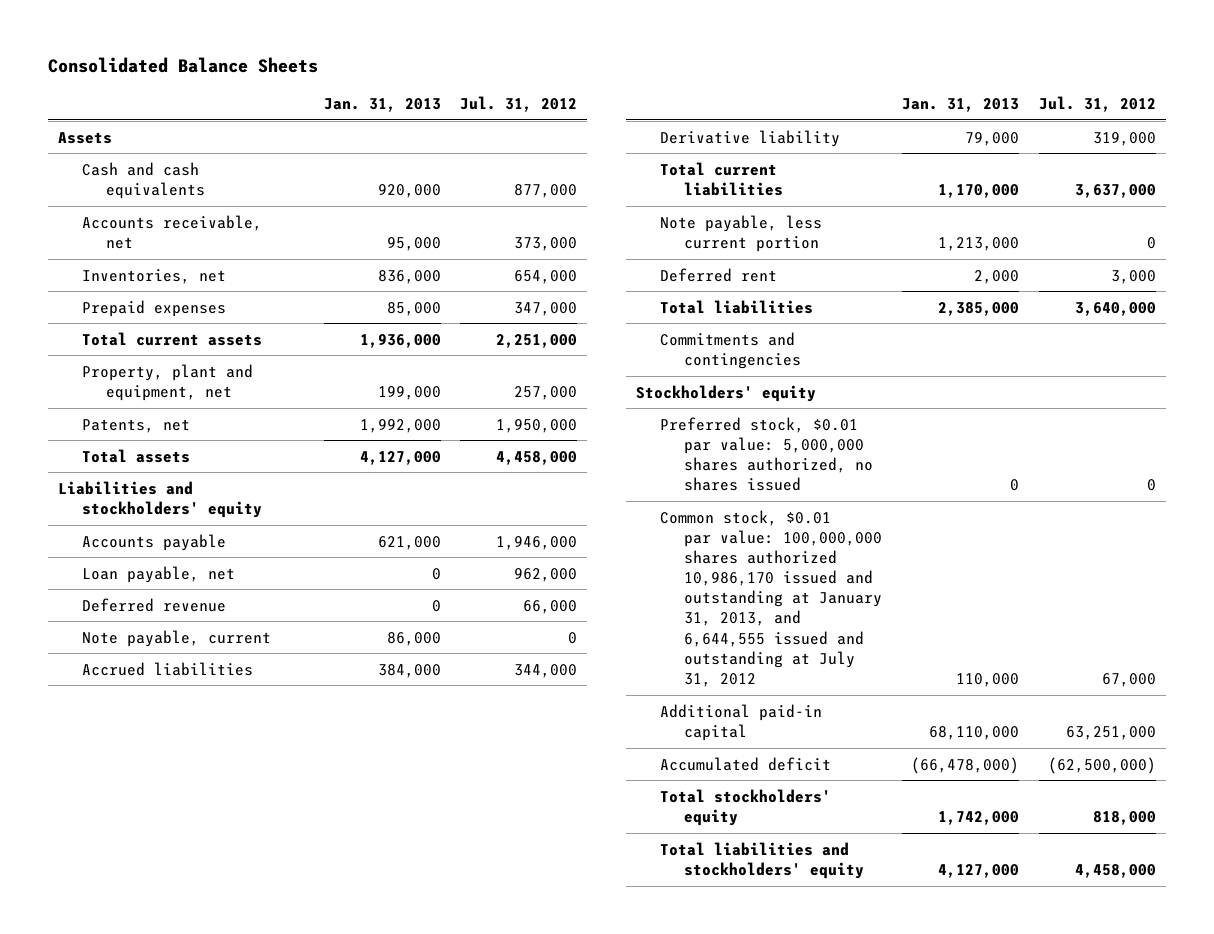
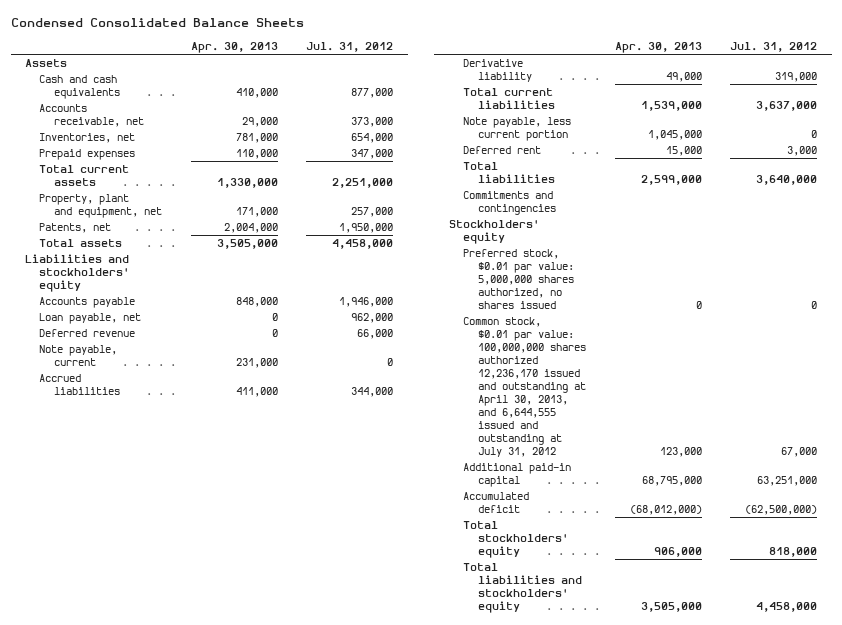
[47,57,318,74] Consolidated Balance Sheets -> [10,18,304,28] Condensed Consolidated Balance Sheets
[323,98,441,113] Jan. 31, 2013 -> none
none -> [190,41,278,53] Apr. 30, 2013
[660,509,883,687] Common stock, $0.01 par value: 100,000,000 shares authorized 10,986,170 issued and outstanding at January 31, 2013, and 6,644,555 issued and outstanding at July 31, 2012 -> [463,317,586,458] Common stock, $0.01 par value: 100,000,000 shares authorized 12,236,170 issued and outstanding at April 30, 2013, and 6,644,555 issued and outstanding at July 31, 2012

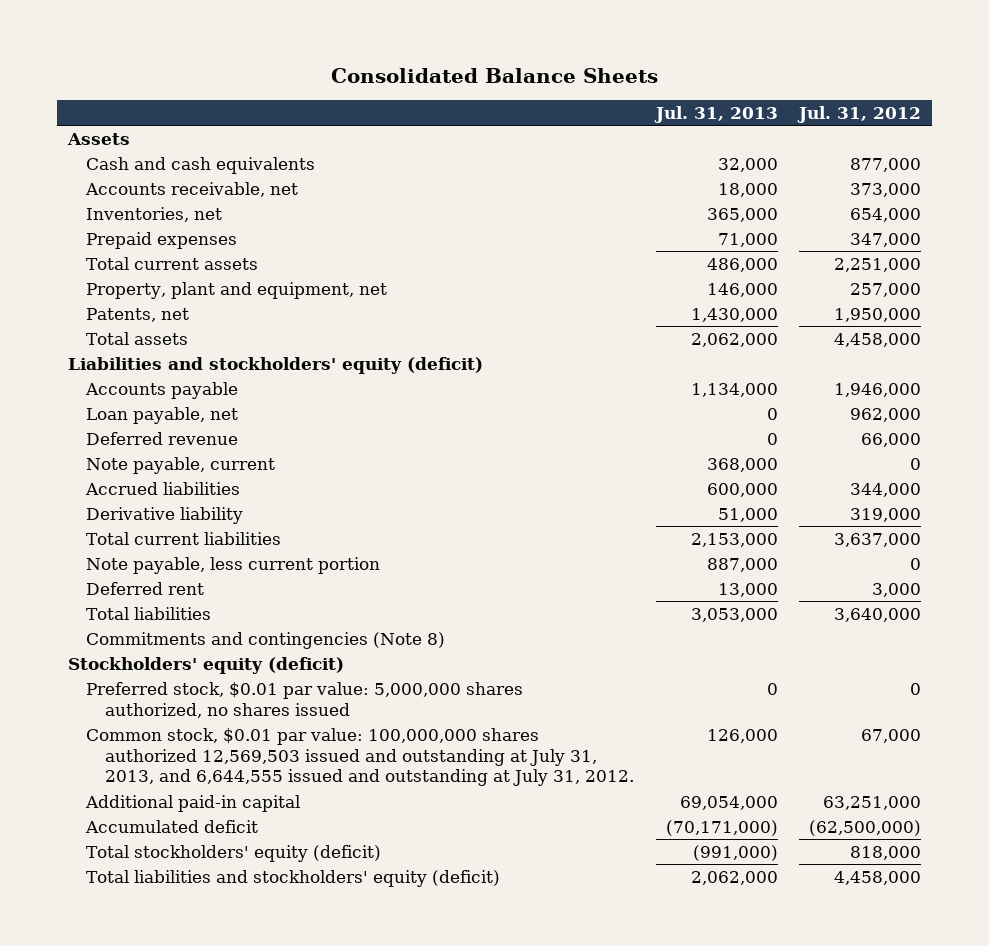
[10,18,304,28] Condensed Consolidated Balance Sheets -> [330,68,658,84] Consolidated Balance Sheets
[190,41,278,53] Apr. 30, 2013 -> none
none -> [653,105,778,123] Jul. 31, 2013
[24,254,130,293] Liabilities and stockholders' equity -> [67,356,483,374] Liabilities and stockholders' equity (deficit)
[463,191,556,216] Commitments and contingencies -> [86,631,446,649] Commitments and contingencies (Note 8)
[448,219,539,245] Stockholders' equity -> [67,656,344,674] Stockholders' equity (deficit)
[463,317,586,458] Common stock, $0.01 par value: 100,000,000 shares authorized 12,236,170 issued and outstanding at April 30, 2013, and 6,644,555 issued and outstanding at July 31, 2012 -> [86,727,635,787] Common stock, $0.01 par value: 100,000,000 shares authorized 12,569,503 issued and outstanding at July 31, 2013, and 6,644,555 issued and outstanding at July 31, 2012.
[463,521,568,559] Total stockholders' equity -> [86,844,382,862] Total stockholders' equity (deficit)
[463,563,582,614] Total liabilities and stockholders' equity -> [86,869,501,887] Total liabilities and stockholders' equity (deficit)

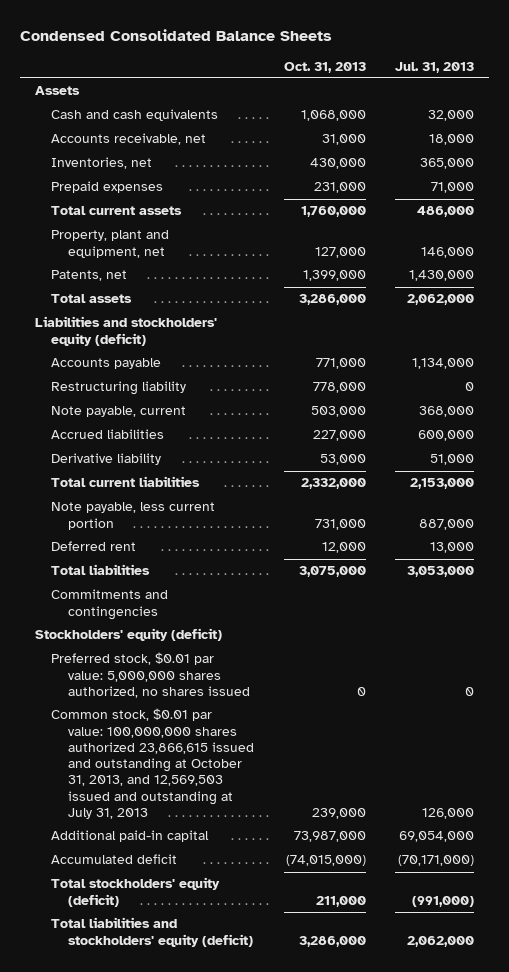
[330,68,658,84] Consolidated Balance Sheets -> [19,28,332,41] Condensed Consolidated Balance Sheets
[797,105,922,123] Jul. 31, 2012 -> none
none -> [283,61,366,73] Oct. 31, 2013
[86,406,239,424] Loan payable, net -> none
[86,431,239,445] Deferred revenue -> none
none -> [51,381,187,396] Restructuring liability
[86,631,446,649] Commitments and contingencies (Note 8) -> [51,589,169,620] Commitments and contingencies
[86,727,635,787] Common stock, $0.01 par value: 100,000,000 shares authorized 12,569,503 issued and outstanding at July 31, 2013, and 6,644,555 issued and outstanding at July 31, 2012. -> [51,708,254,819] Common stock, $0.01 par value: 100,000,000 shares authorized 23,866,615 issued and outstanding at October 31, 2013, and 12,569,503 issued and outstanding at July 31, 2013

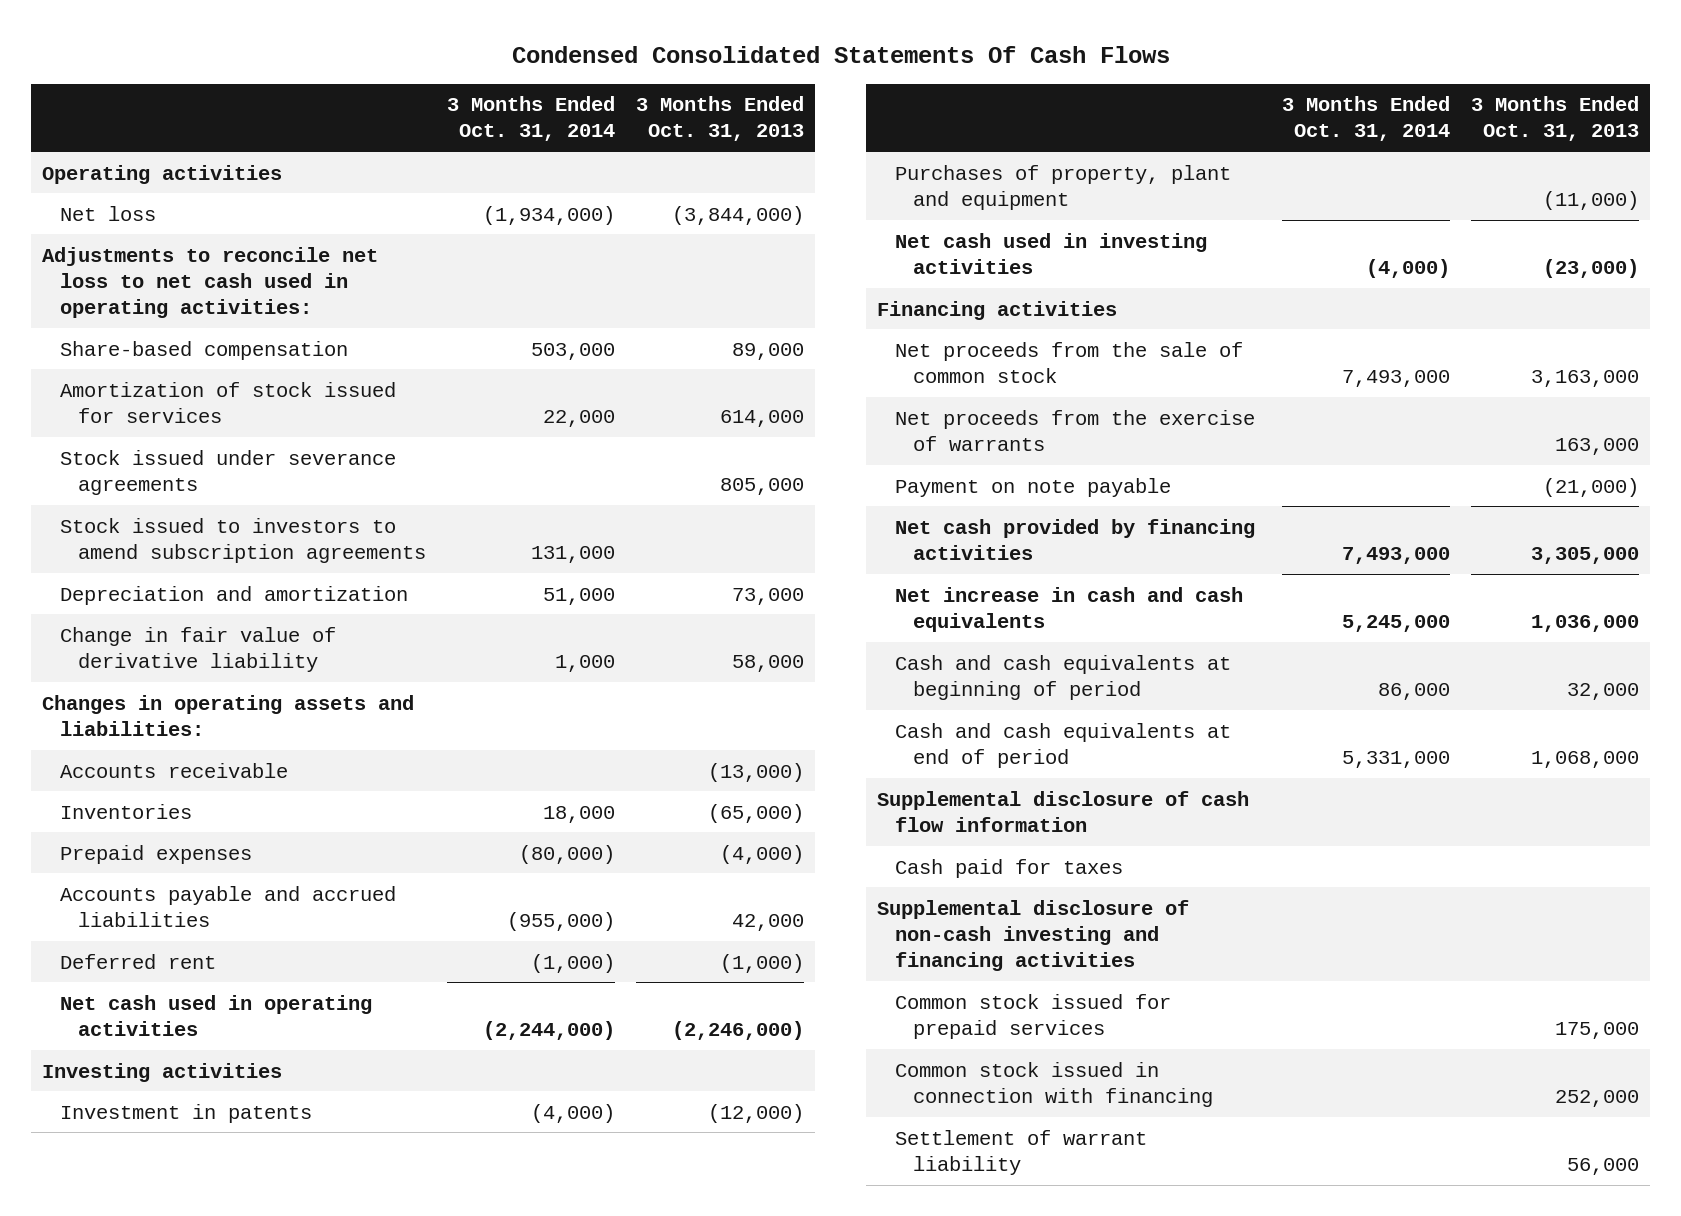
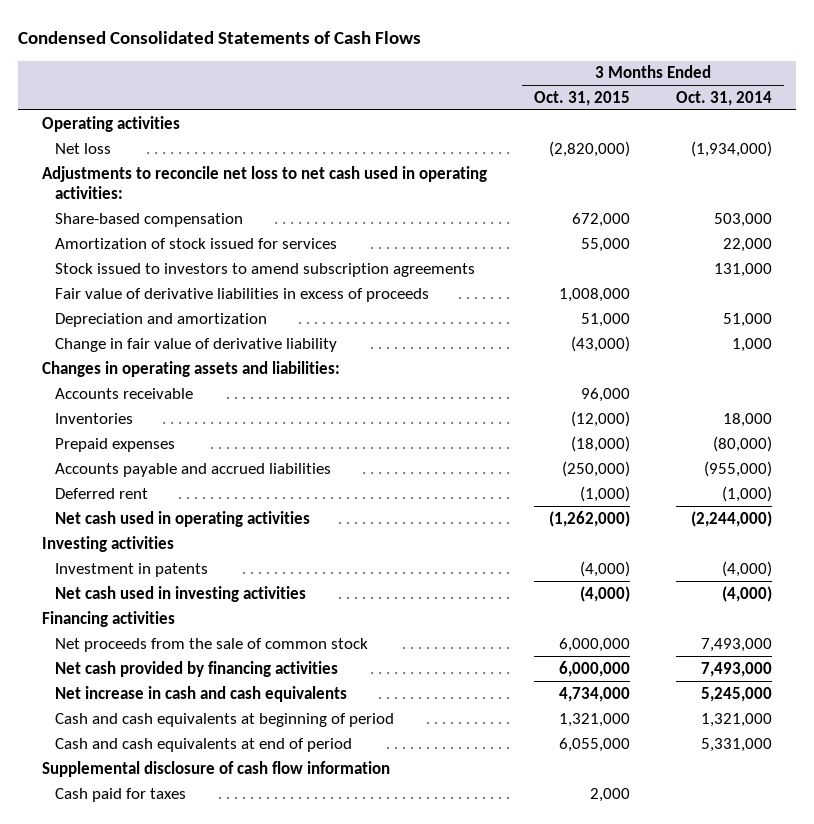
[511,46,1170,64] Condensed Consolidated Statements Of Cash Flows -> [18,31,422,45] Condensed Consolidated Statements of Cash Flows
[636,96,805,142] 3 Months Ended Oct. 31, 2013 -> none
none -> [533,90,630,106] Oct. 31, 2015
[59,449,396,495] Stock issued under severance agreements -> none
none -> [55,287,430,302] Fair value of derivative liabilities in excess of proceeds
[894,164,1231,210] Purchases of property, plant and equipment -> none
[894,409,1255,451] Net proceeds from the exercise of warrants -> none
[894,477,1171,497] Payment on note payable -> none
[1378,682,1451,700] 86,000 -> [701,712,773,727] 1,321,000
[877,899,1190,971] Supplemental disclosure of non-cash investing and financing activities -> none
[894,993,1171,1039] Common stock issued for prepaid services -> none
[894,1061,1213,1107] Common stock issued in connection with financing -> none
[894,1129,1147,1175] Settlement of warrant liability -> none

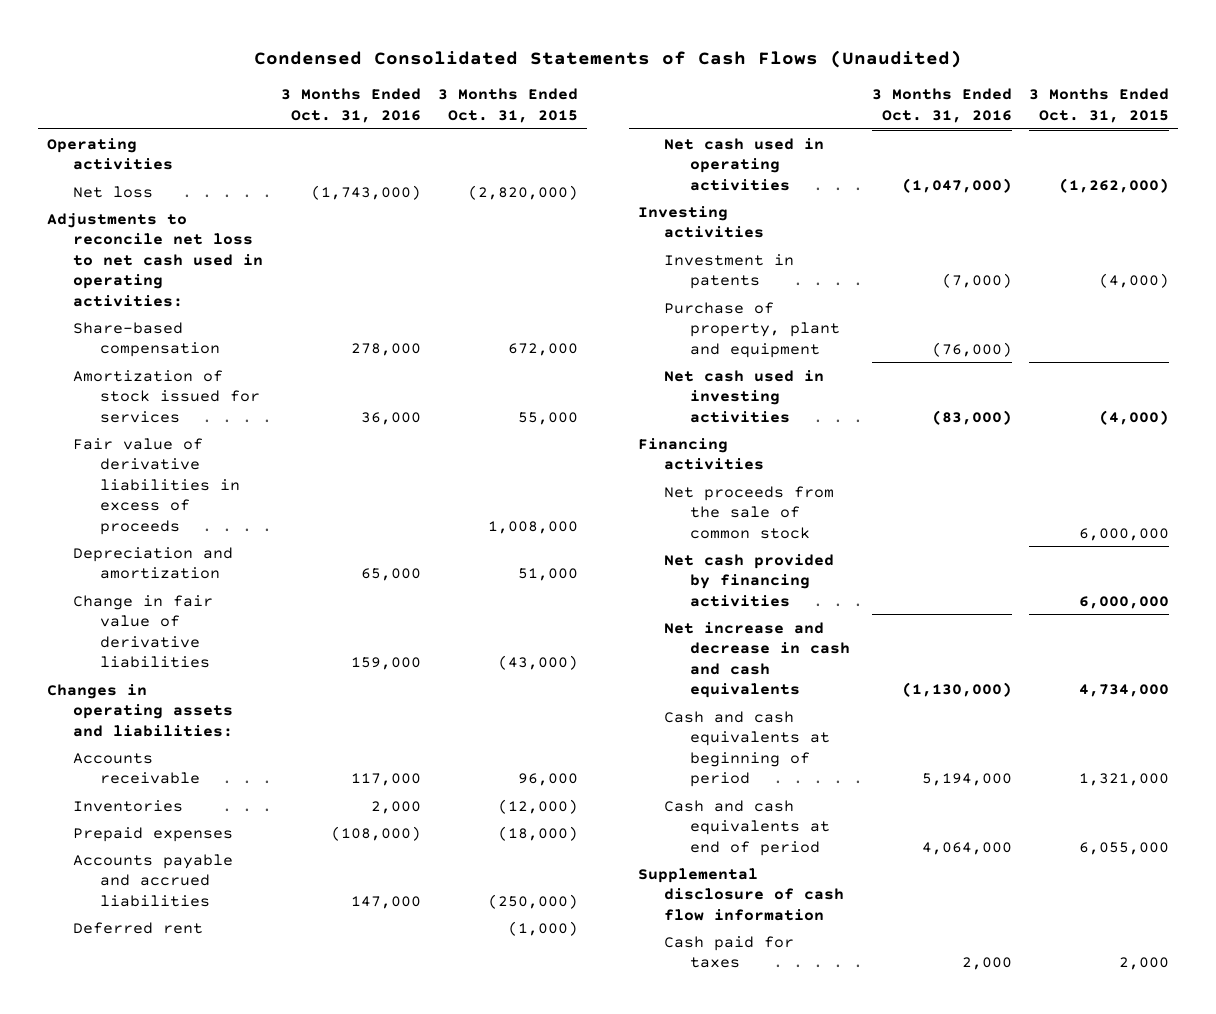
[18,31,422,45] Condensed Consolidated Statements of Cash Flows -> [253,50,962,69] Condensed Consolidated Statements of Cash Flows (Unaudited)
[676,90,773,106] Oct. 31, 2014 -> none
none -> [280,88,421,123] 3 Months Ended Oct. 31, 2016
[55,262,476,277] Stock issued to investors to amend subscription agreements -> none
[55,337,338,352] Change in fair value of derivative liability -> [73,594,214,669] Change in fair value of derivative liabilities
none -> [664,301,841,358] Purchase of property, plant and equipment
[55,685,348,702] Net increase in cash and cash equivalents -> [664,621,851,699] Net increase and decrease in cash and cash equivalents

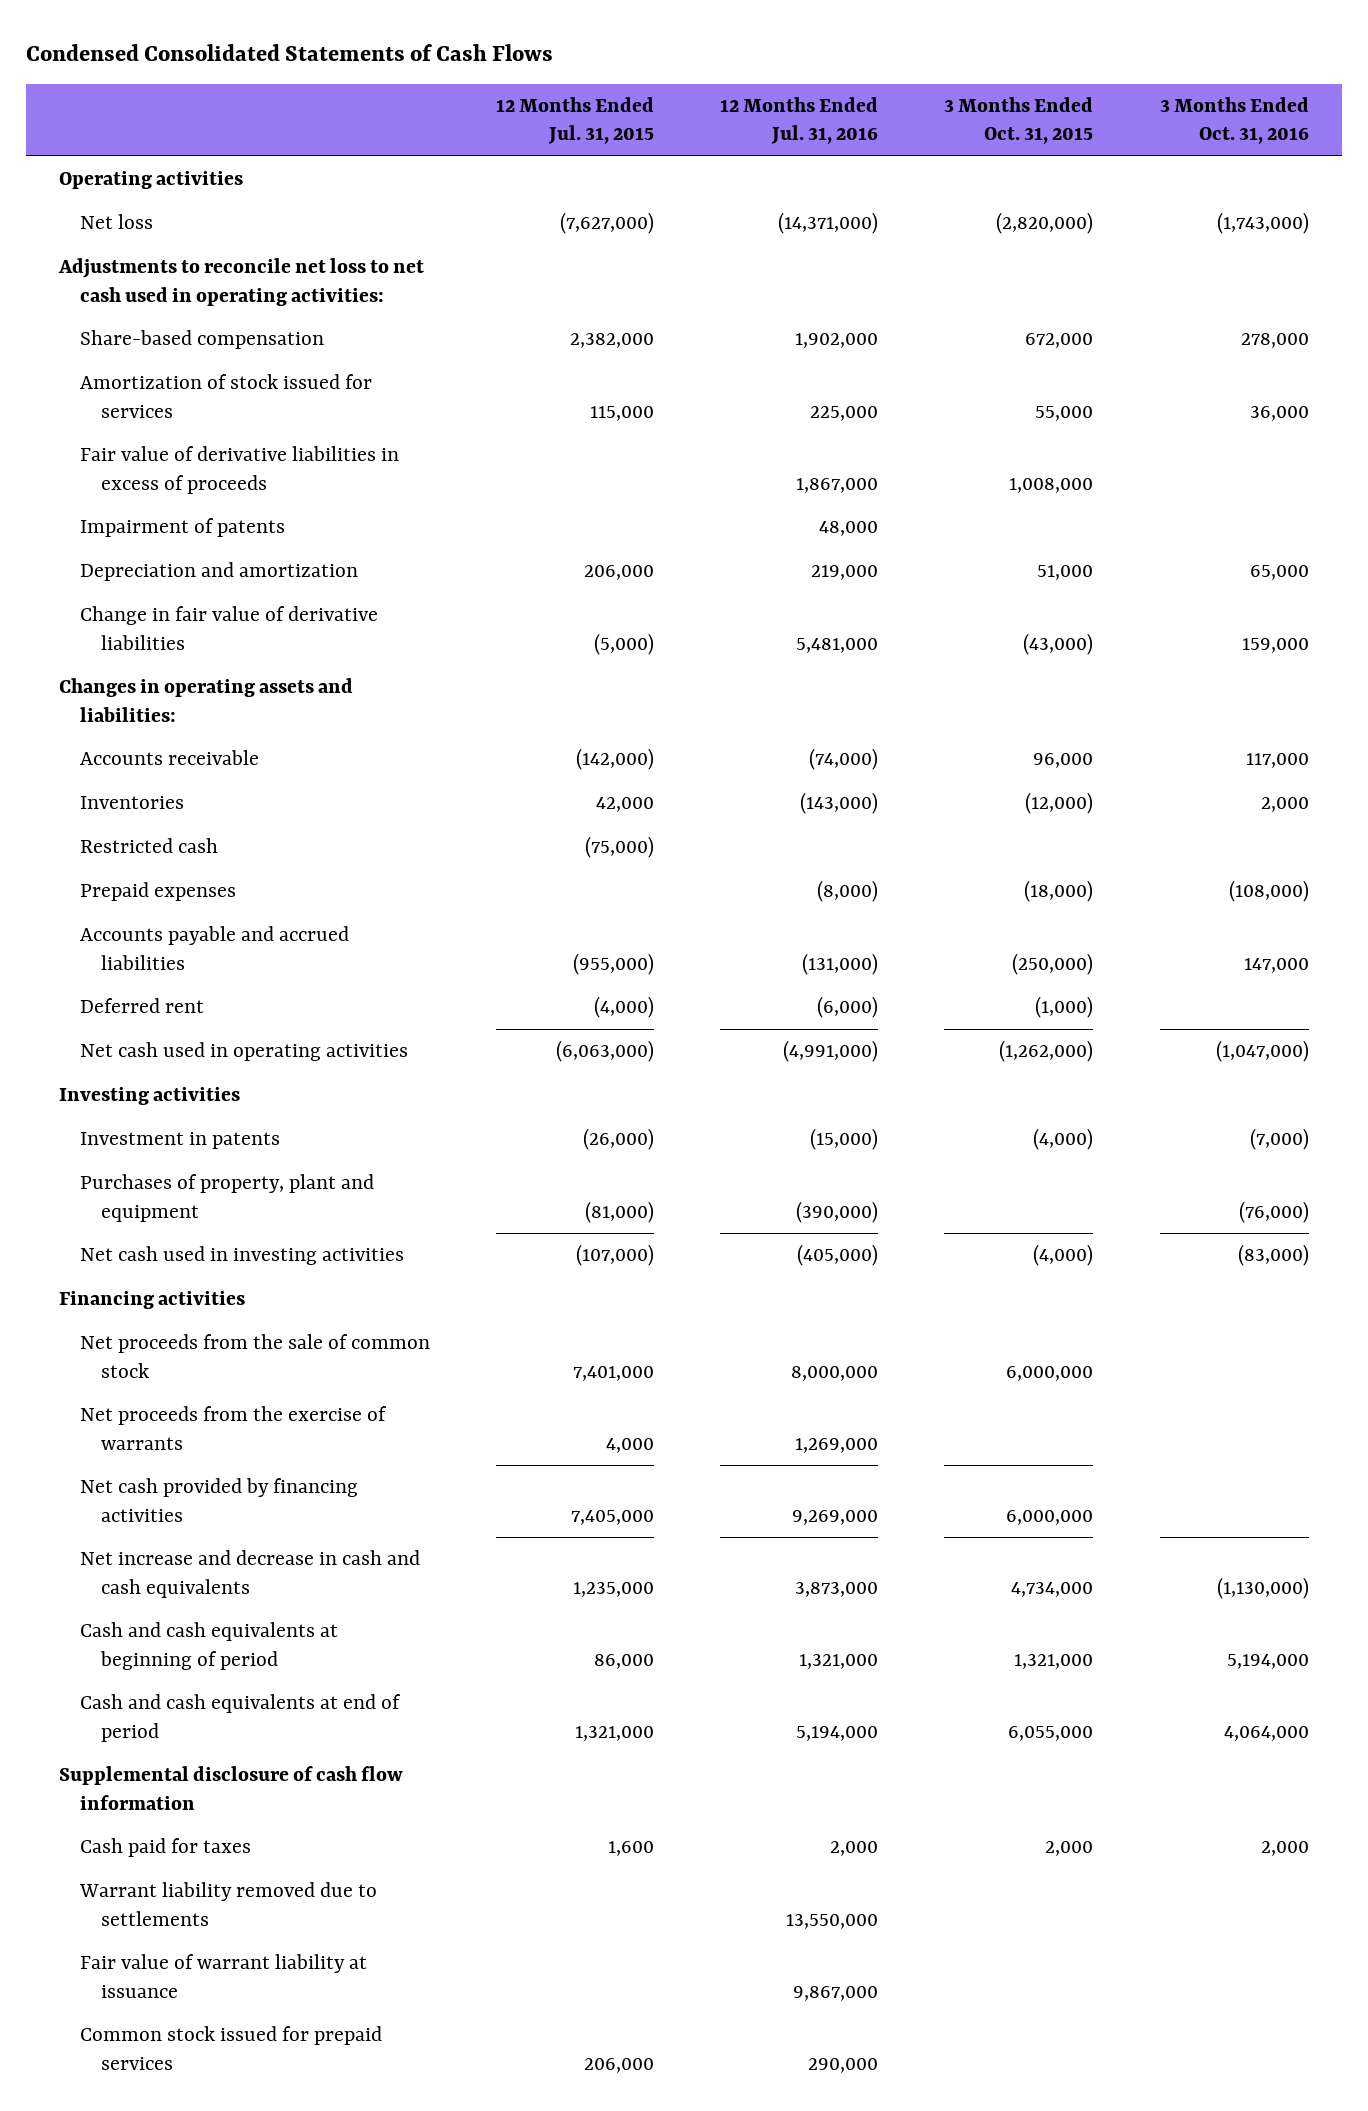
[253,50,962,69] Condensed Consolidated Statements of Cash Flows (Unaudited) -> [26,44,554,62] Condensed Consolidated Statements of Cash Flows
none -> [496,97,655,145] 12 Months Ended Jul. 31, 2015
none -> [720,97,879,145] 12 Months Ended Jul. 31, 2016
none -> [80,518,286,538] Impairment of patents
none -> [80,838,219,854] Restricted cash
[664,301,841,358] Purchase of property, plant and equipment -> [80,1174,375,1222] Purchases of property, plant and equipment
none -> [80,1406,388,1450] Net proceeds from the exercise of warrants
none -> [79,1882,378,1926] Warrant liability removed due to settlements
none -> [80,1954,368,1998] Fair value of warrant liability at issuance
none -> [80,2026,383,2070] Common stock issued for prepaid services

